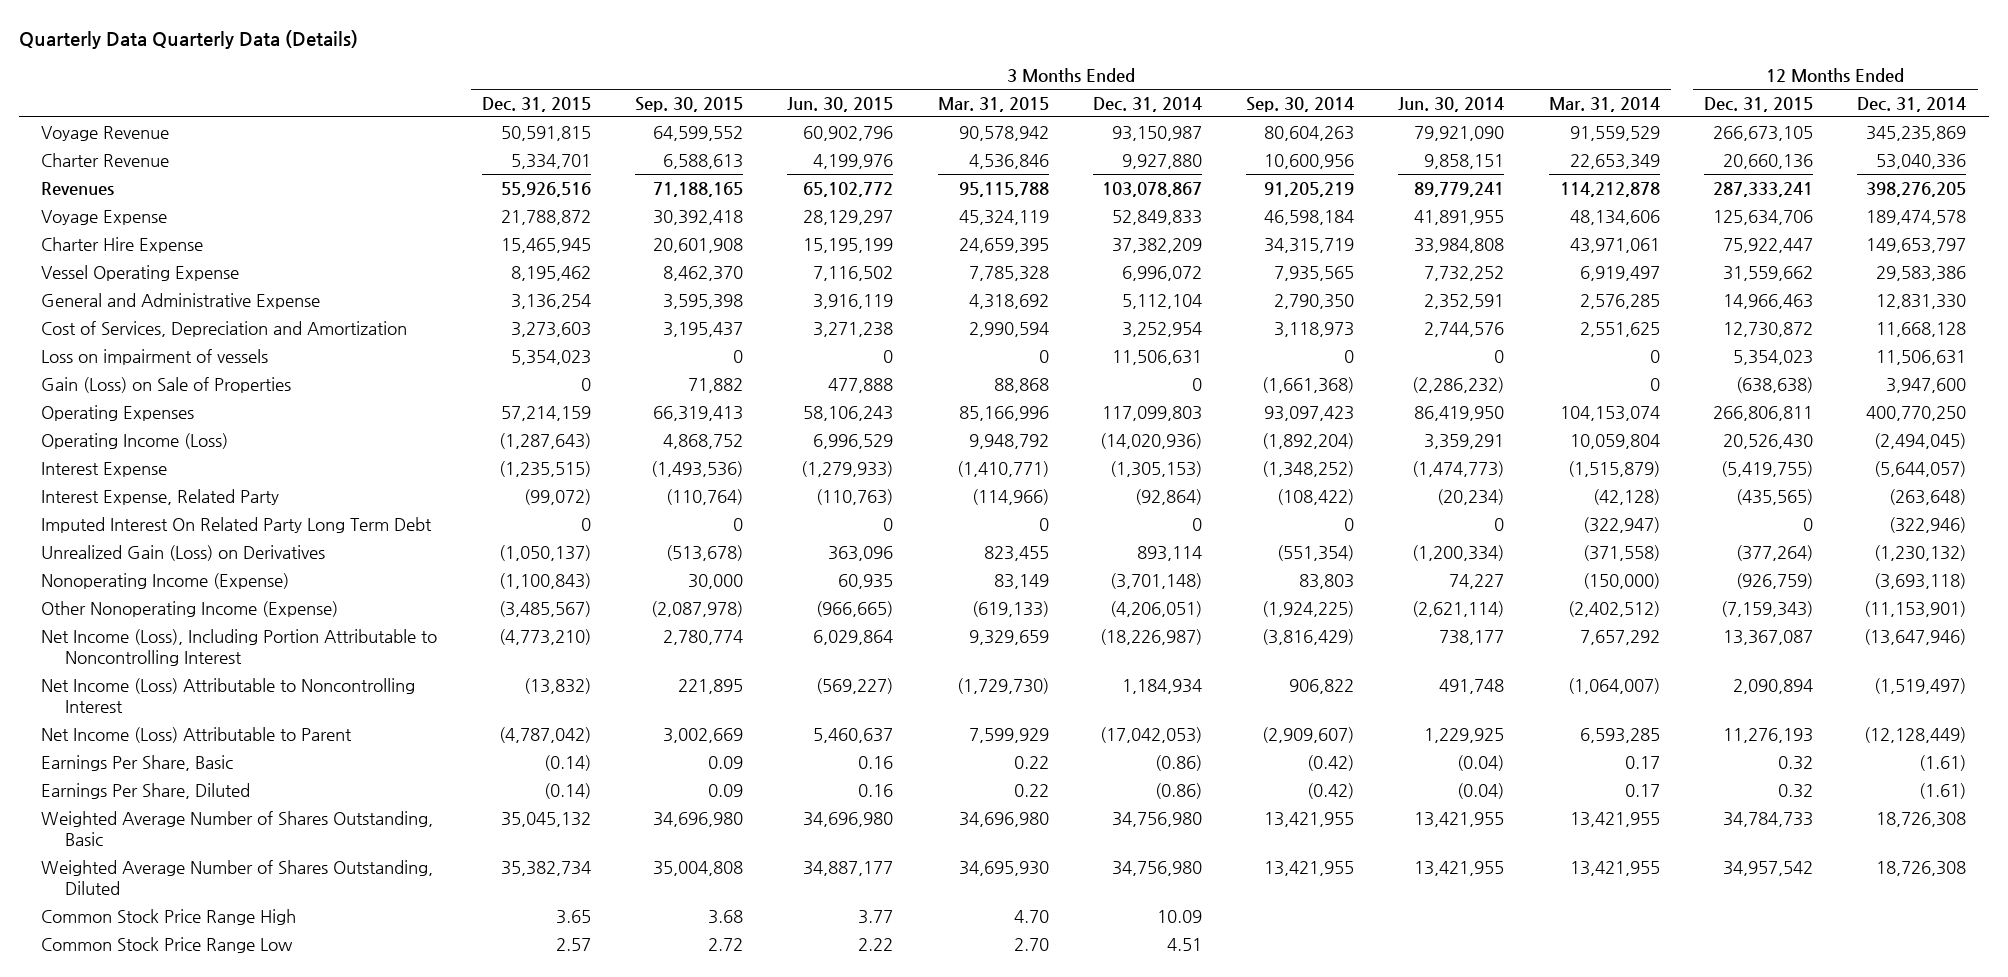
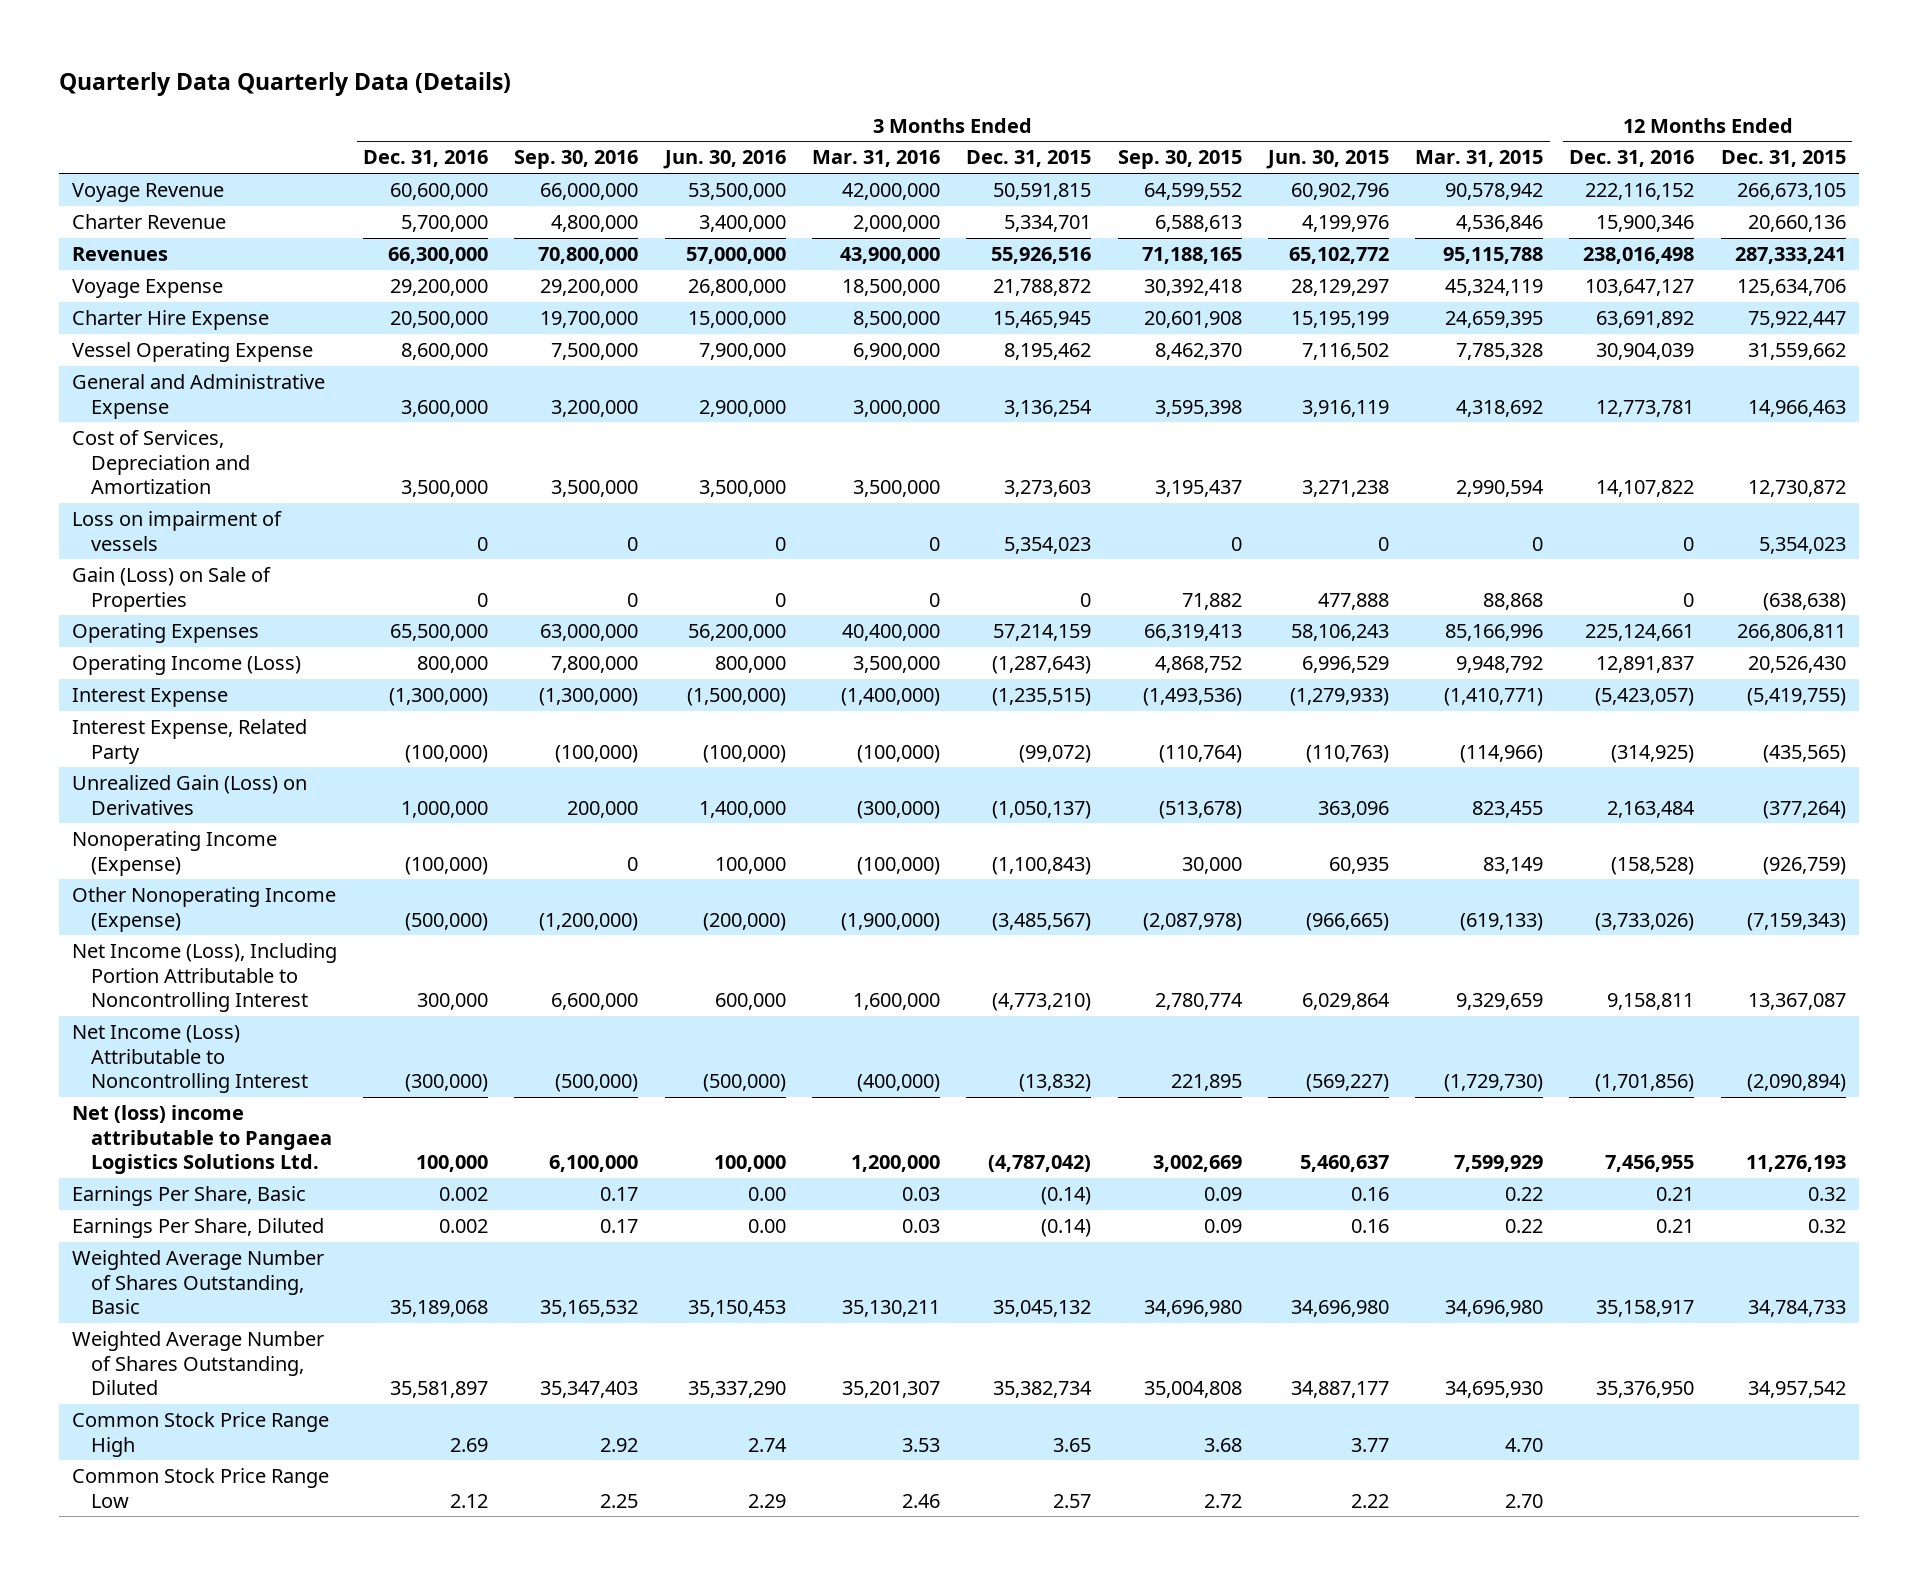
[1092,96,1202,112] Dec. 31, 2014 -> none
[1246,96,1355,112] Sep. 30, 2014 -> none
[1398,96,1505,112] Jun. 30, 2014 -> none
[1548,96,1660,112] Mar. 31, 2014 -> none
[1857,96,1967,112] Dec. 31, 2014 -> none
none -> [363,150,489,168] Dec. 31, 2016
none -> [514,150,639,170] Sep. 30, 2016
none -> [662,150,786,170] Jun. 30, 2016
none -> [812,150,941,168] Mar. 31, 2016
none -> [1569,150,1695,168] Dec. 31, 2016
[41,516,433,533] Imputed Interest On Related Party Long Term Debt -> none
[1733,678,1814,694] 2,090,894 -> [1746,1073,1846,1092] (2,090,894)
[41,726,353,743] Net Income (Loss) Attributable to Parent -> [71,1105,333,1174] Net (loss) income attributable to Pangaea Logistics Solutions Ltd.

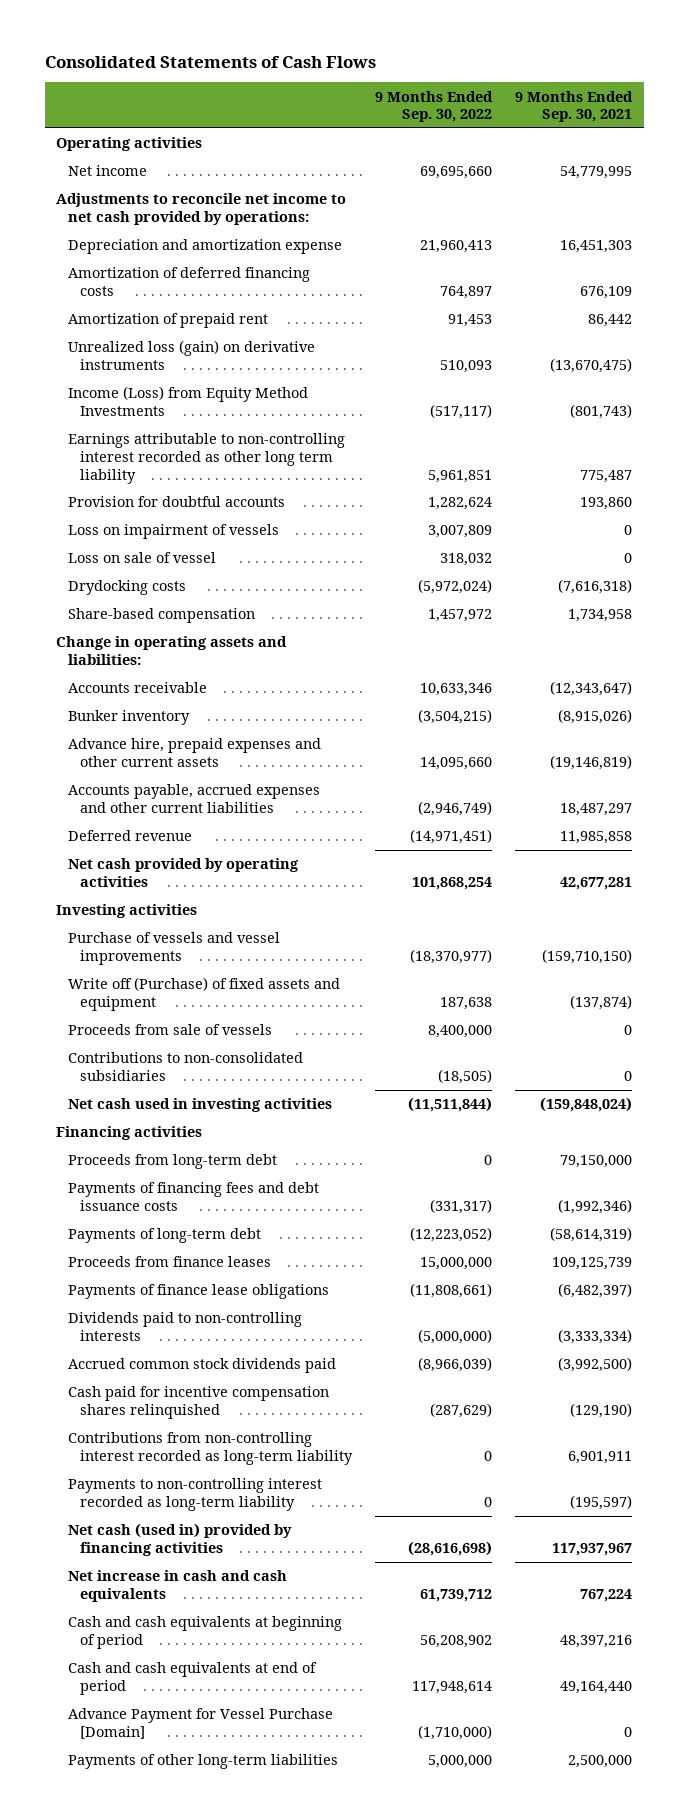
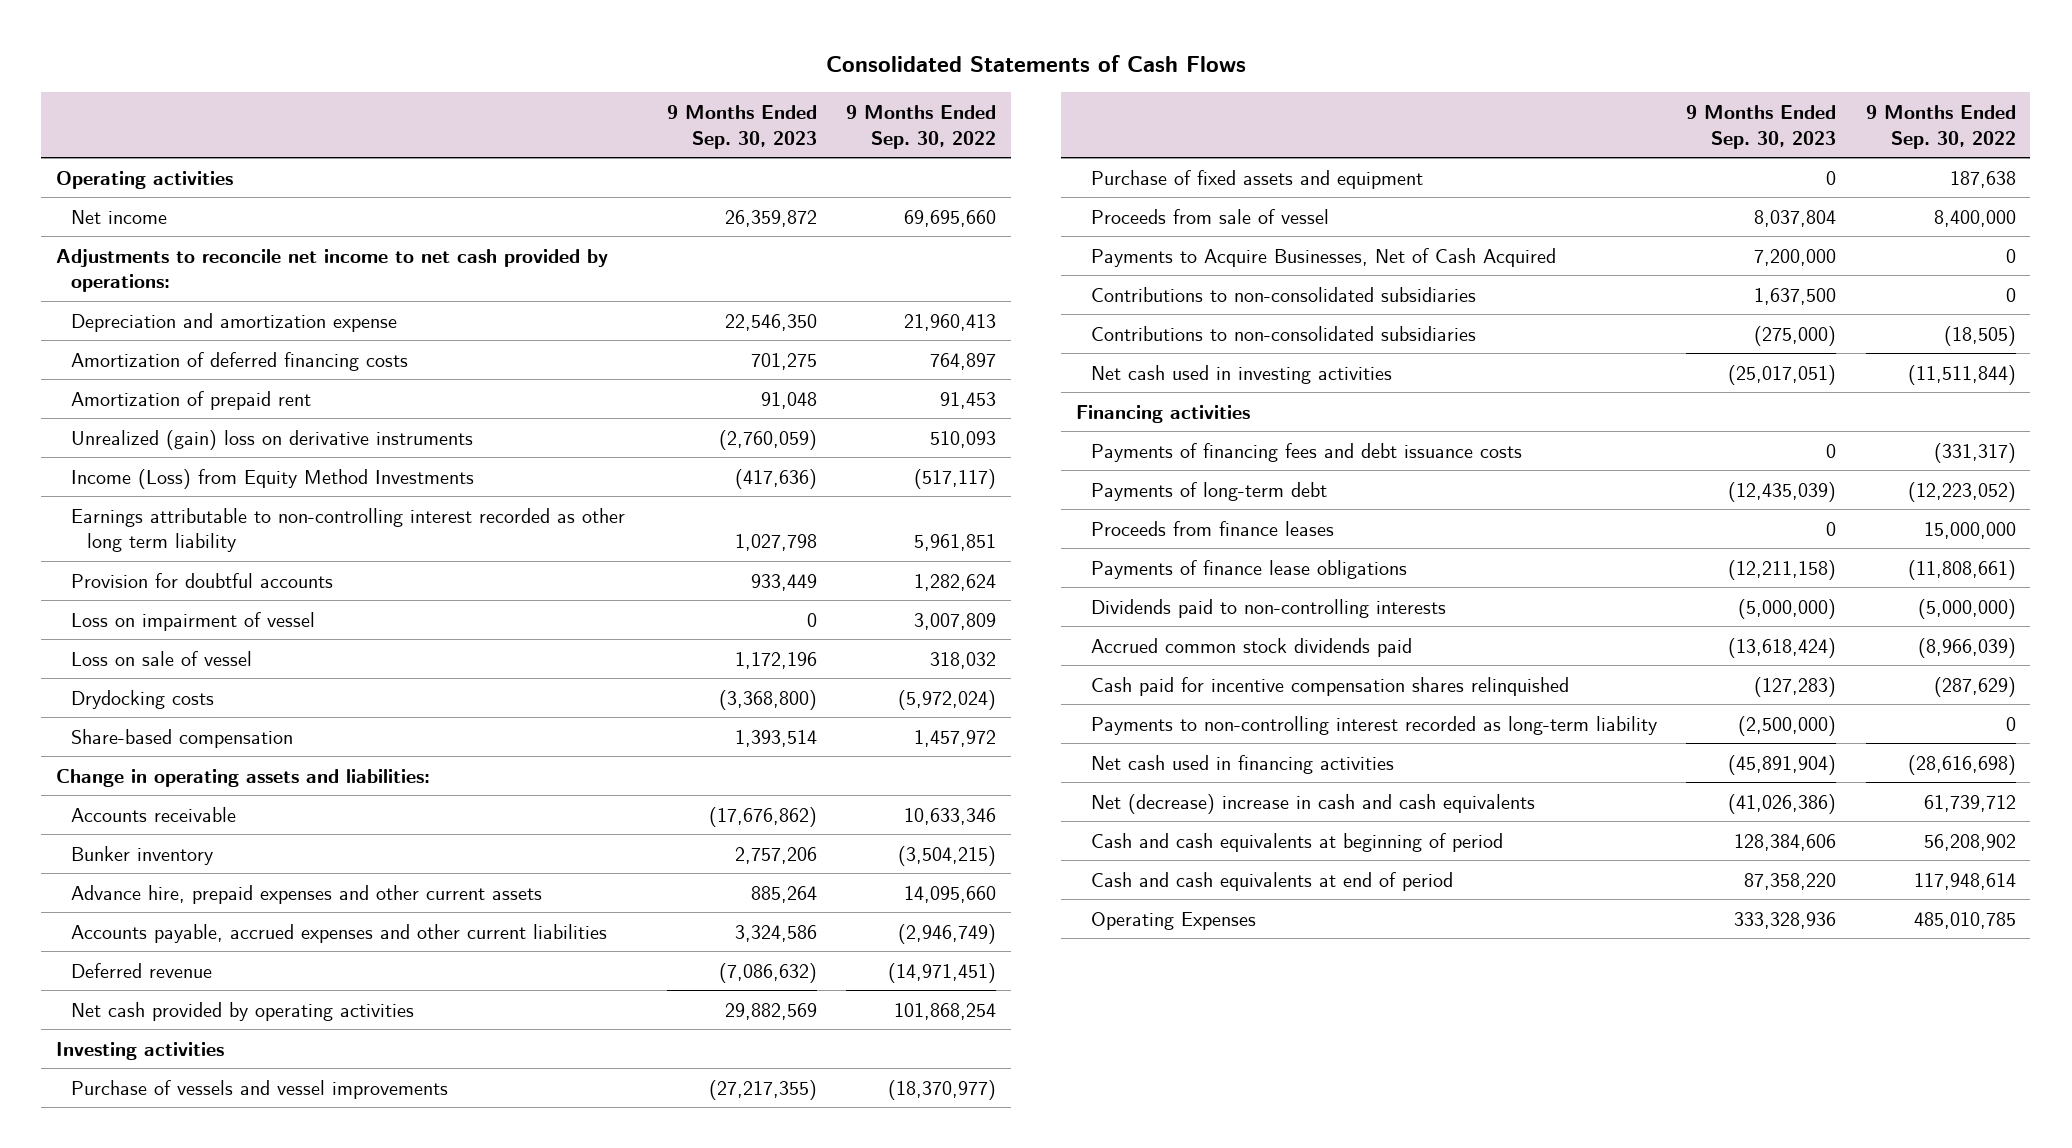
[515,90,634,123] 9 Months Ended Sep. 30, 2021 -> none
none -> [666,105,817,149] 9 Months Ended Sep. 30, 2023
[68,340,316,370] Unrealized loss (gain) on derivative instruments -> [71,429,474,450] Unrealized (gain) loss on derivative instruments
[68,524,280,540] Loss on impairment of vessels -> [71,611,316,631] Loss on impairment of vessel
[68,977,341,1011] Write off (Purchase) of fixed assets and equipment -> [1090,169,1423,189] Purchase of fixed assets and equipment
[68,1024,273,1036] Proceeds from sale of vessels -> [1090,208,1329,224] Proceeds from sale of vessel
none -> [1090,247,1556,267] Payments to Acquire Businesses, Net of Cash Acquired
none -> [1090,286,1476,302] Contributions to non-consolidated subsidiaries
[68,1154,278,1170] Proceeds from long-term debt -> none
[68,1432,353,1465] Contributions from non-controlling interest recorded as long-term liability -> none
[68,1523,293,1556] Net cash (used in) provided by financing activities -> [1090,754,1394,774] Net cash used in financing activities
[68,1570,288,1602] Net increase in cash and cash equivalents -> [1090,793,1535,814] Net (decrease) increase in cash and cash equivalents
[68,1708,334,1739] Advance Payment for Vessel Purchase [Domain] -> none
[68,1754,339,1770] Payments of other long-term liabilities -> none
none -> [1090,911,1256,930] Operating Expenses

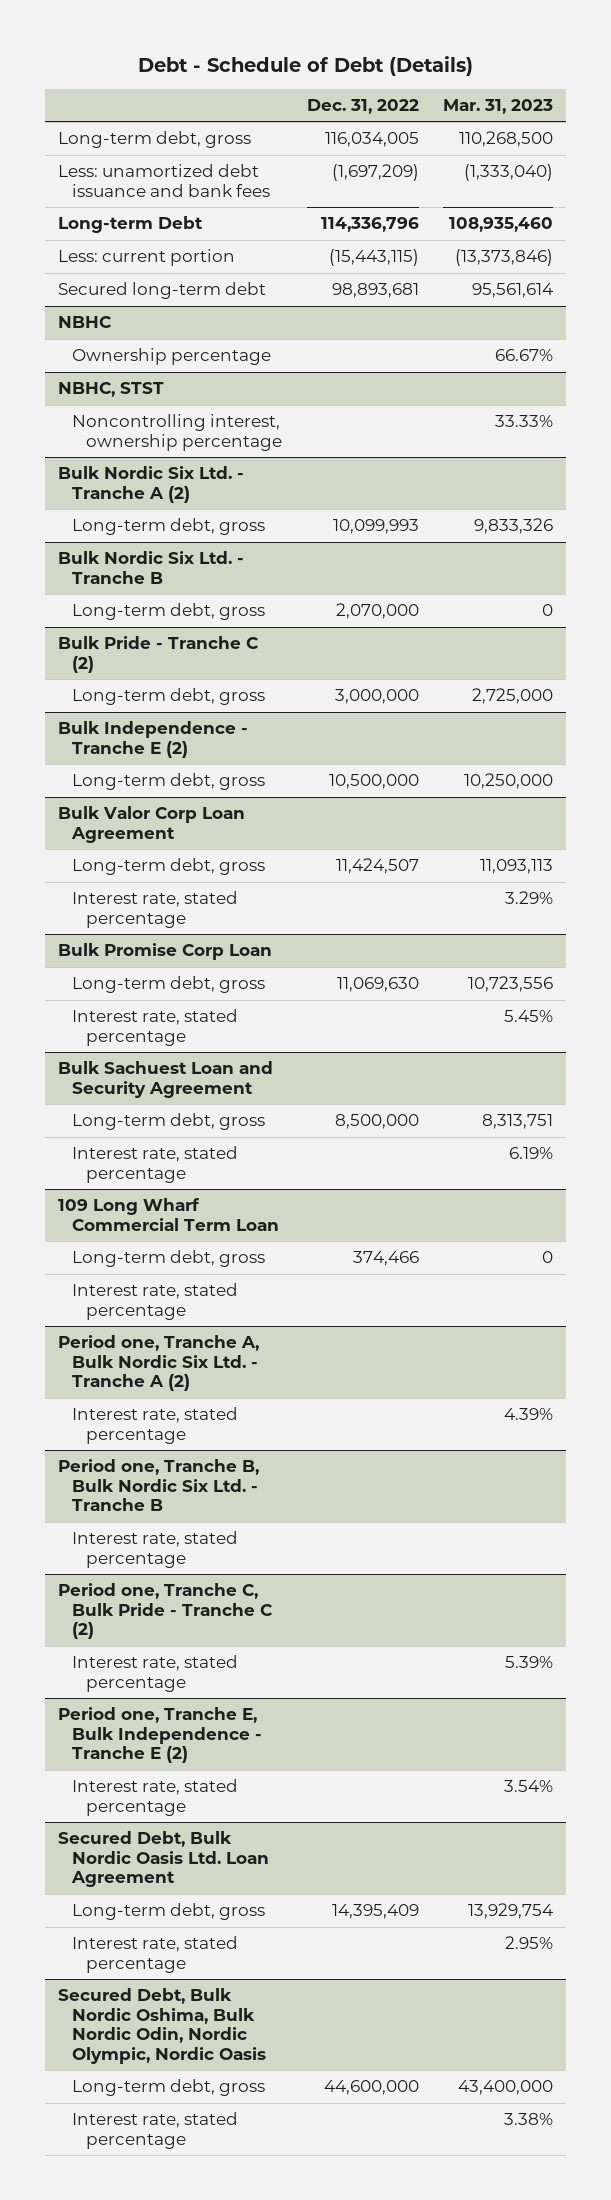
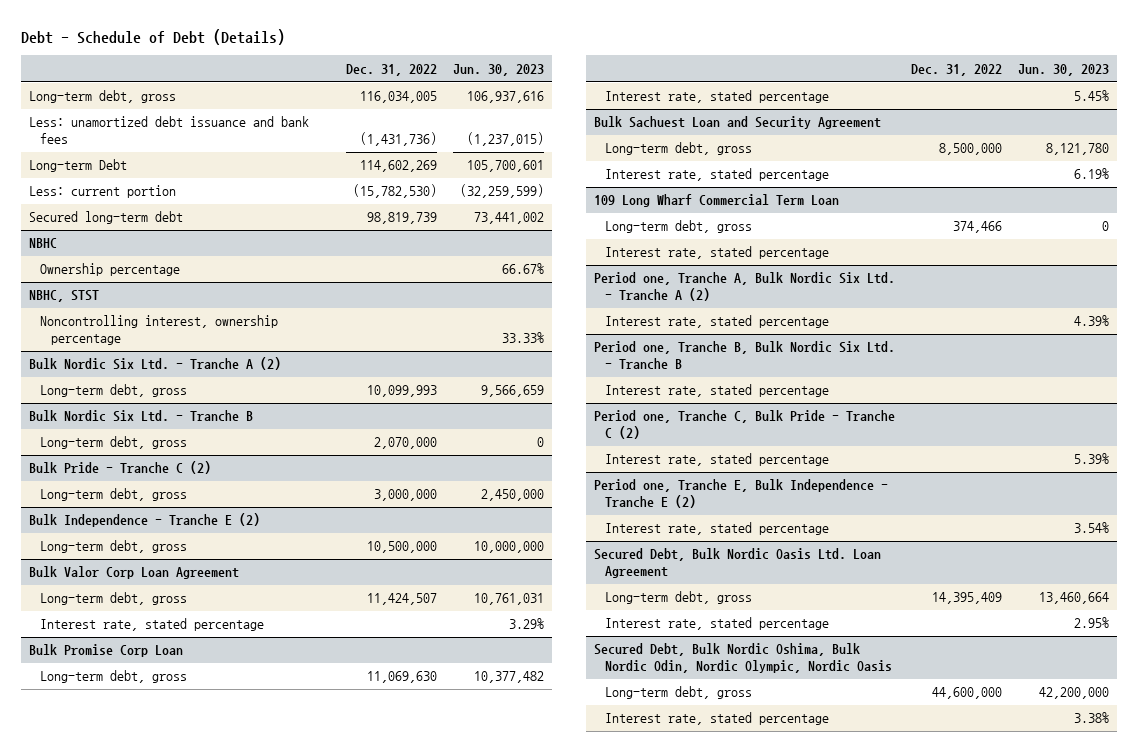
[443,98,554,114] Mar. 31, 2023 -> none
none -> [453,63,545,76] Jun. 30, 2023
[331,164,419,182] (1,697,209) -> [360,132,438,147] (1,431,736)
[320,217,419,233] 114,336,796 -> [360,160,438,173] 114,602,269
[328,249,419,267] (15,443,115) -> [353,184,438,199] (15,782,530)
[331,283,419,299] 98,893,681 -> [367,212,438,225] 98,819,739

